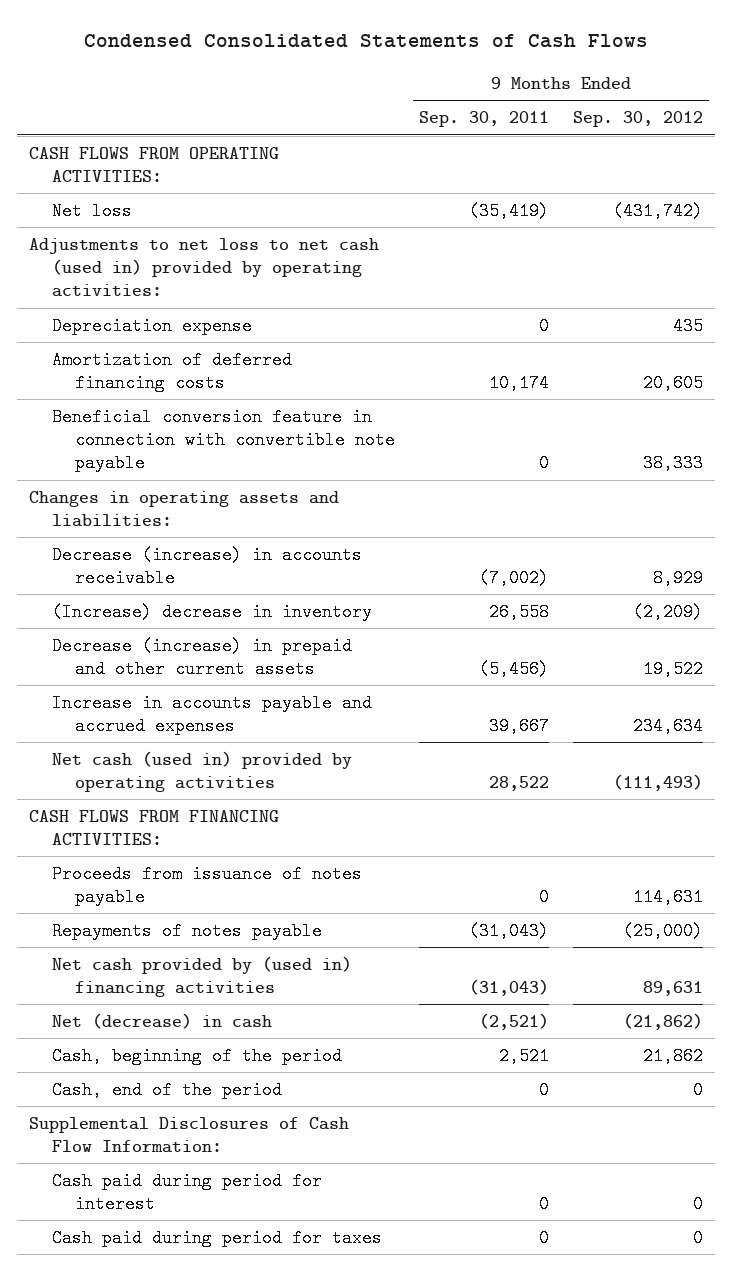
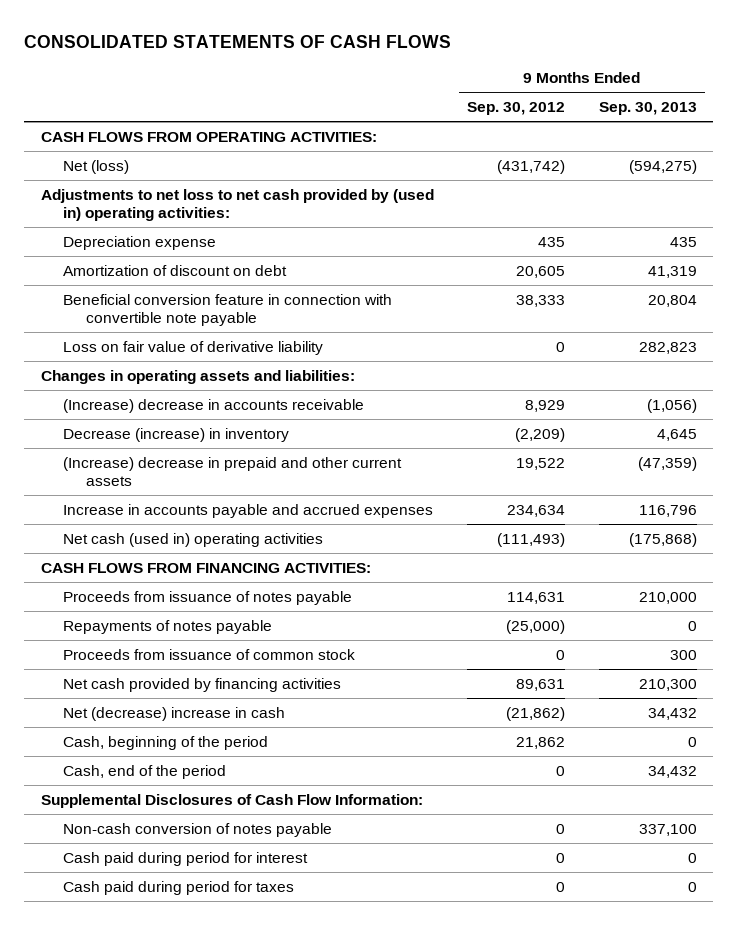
[84,33,649,48] Condensed Consolidated Statements of Cash Flows -> [23,34,451,48] CONSOLIDATED STATEMENTS OF CASH FLOWS
[419,111,550,128] Sep. 30, 2011 -> none
none -> [598,102,697,116] Sep. 30, 2013
[52,201,133,220] Net loss -> [63,159,130,174] Net (loss)
[29,237,380,298] Adjustments to net loss to net cash (used in) provided by operating activities: -> [40,188,434,222] Adjustments to net loss to net cash provided by (used in) operating activities:
[52,350,293,393] Amortization of deferred financing costs -> [63,264,288,276] Amortization of discount on debt
none -> [63,340,324,355] Loss on fair value of derivative liability
[52,545,363,588] Decrease (increase) in accounts receivable -> [63,398,365,413] (Increase) decrease in accounts receivable
[52,602,373,621] (Increase) decrease in inventory -> [63,427,290,442] Decrease (increase) in inventory
[52,636,353,679] Decrease (increase) in prepaid and other current assets -> [63,456,403,487] (Increase) decrease in prepaid and other current assets
[52,750,353,793] Net cash (used in) provided by operating activities -> [63,532,324,547] Net cash (used in) operating activities
none -> [63,648,356,660] Proceeds from issuance of common stock
[52,955,353,998] Net cash provided by (used in) financing activities -> [63,677,342,692] Net cash provided by financing activities
[52,1012,273,1029] Net (decrease) in cash -> [63,706,286,721] Net (decrease) increase in cash
none -> [63,822,333,837] Non-cash conversion of notes payable

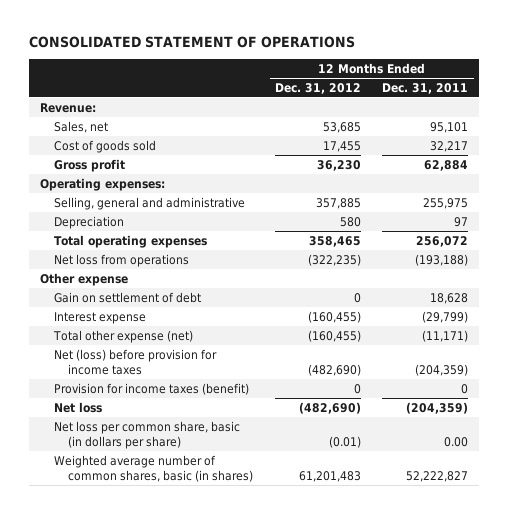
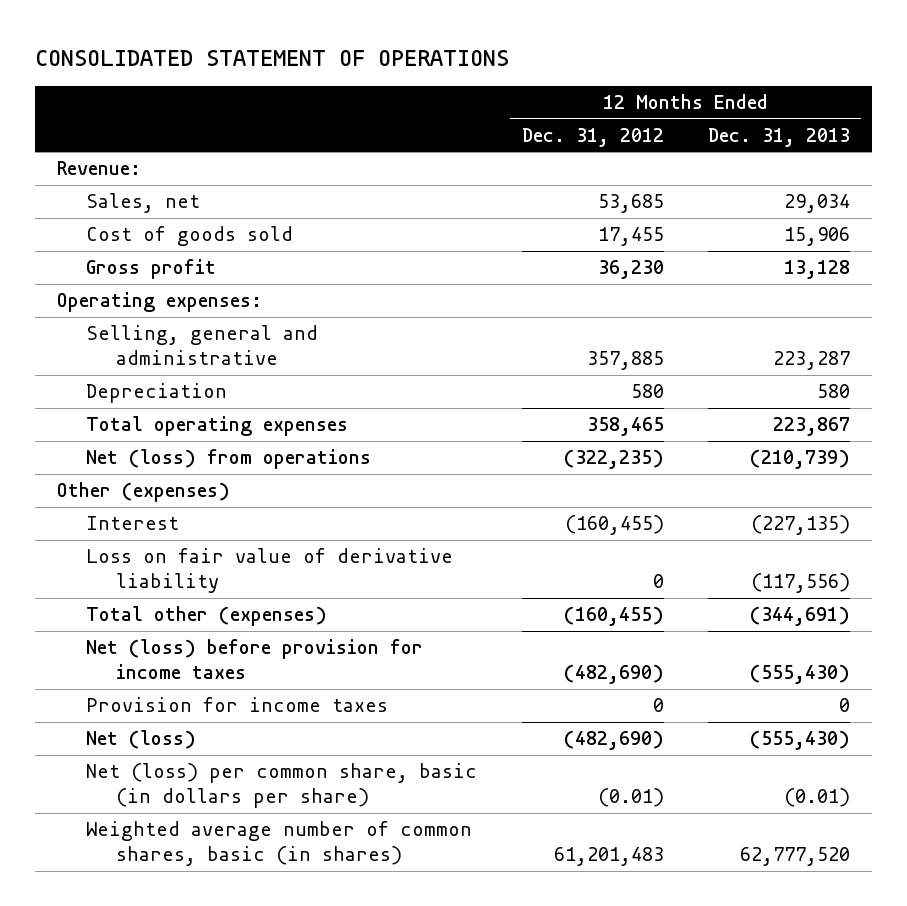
[382,82,469,94] Dec. 31, 2011 -> none
none -> [707,128,850,148] Dec. 31, 2013
[53,291,201,303] Gain on settlement of debt -> none
[53,253,189,267] Net loss from operations -> [86,449,372,470] Net (loss) from operations
[39,272,128,286] Other expense -> [57,482,231,503] Other (expenses)
[53,311,146,324] Interest expense -> [86,516,180,531] Interest
none -> [86,548,454,594] Loss on fair value of derivative liability
[52,329,193,343] Total other expense (net) -> [86,606,328,627] Total other (expenses)
[53,382,249,395] Provision for income taxes (benefit) -> [86,697,389,713] Provision for income taxes
[53,401,102,413] Net loss -> [86,730,197,750] Net (loss)
[53,420,240,449] Net loss per common share, basic (in dollars per share) -> [86,763,478,809] Net (loss) per common share, basic (in dollars per share)

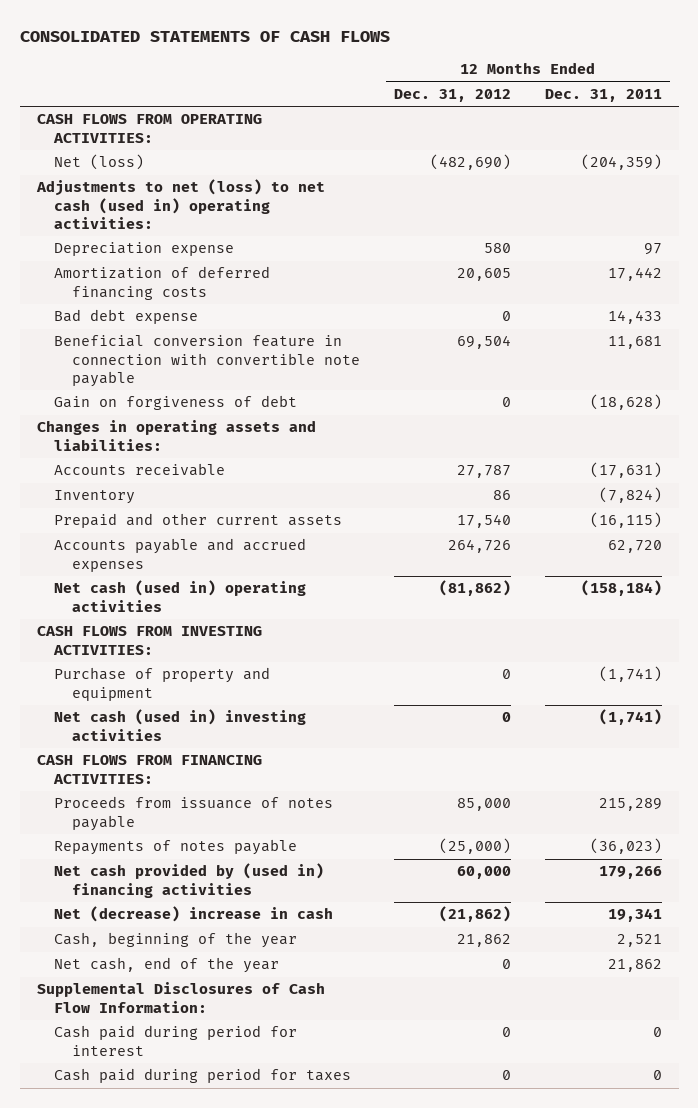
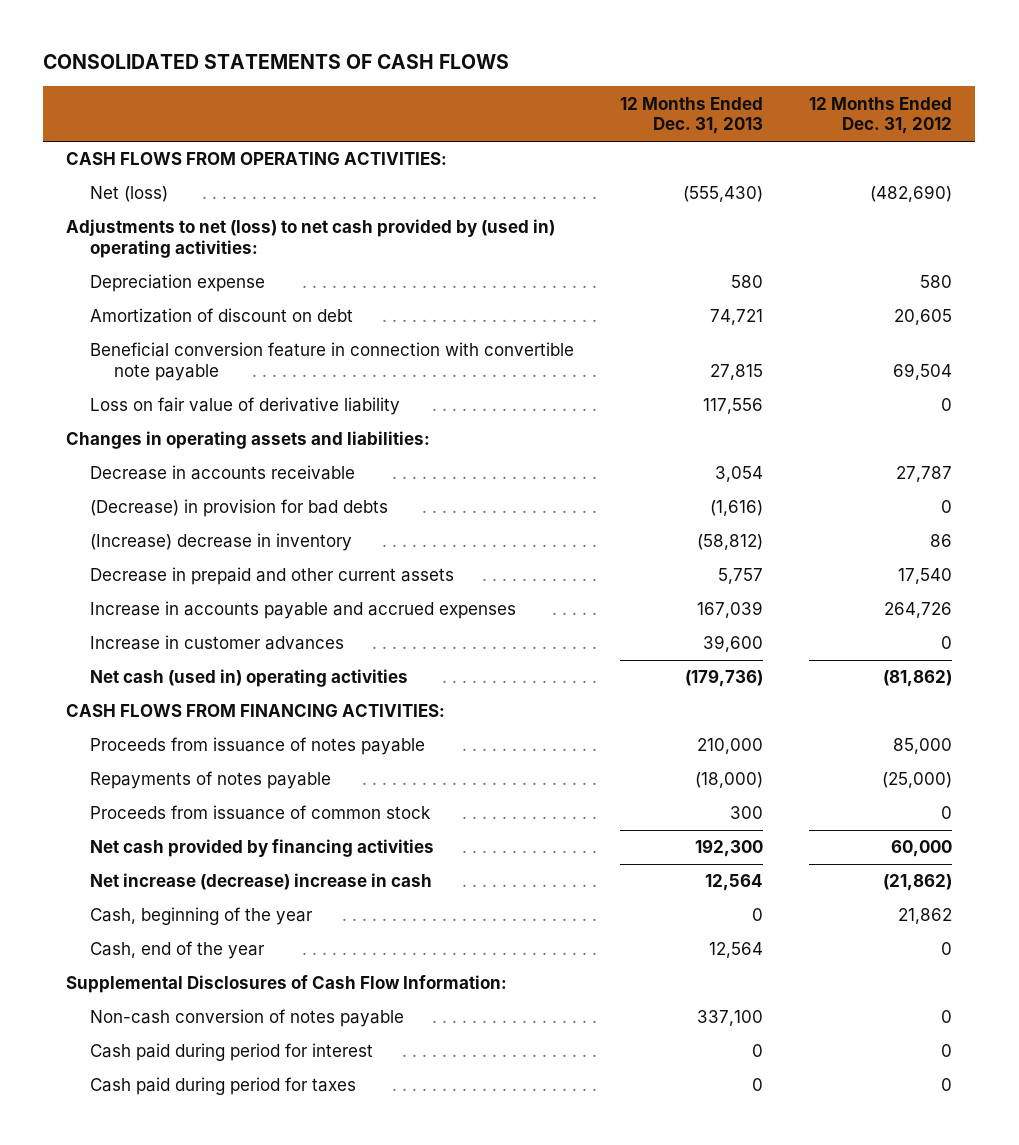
[544,88,662,102] Dec. 31, 2011 -> none
none -> [620,96,764,135] 12 Months Ended Dec. 31, 2013
[35,179,325,229] Adjustments to net (loss) to net cash (used in) operating activities: -> [66,219,556,259] Adjustments to net (loss) to net cash provided by (used in) operating activities:
[54,309,199,325] Bad debt expense -> none
[54,266,271,300] Amortization of deferred financing costs -> [90,308,354,324] Amortization of discount on debt
[54,395,298,411] Gain on forgiveness of debt -> none
none -> [90,397,401,416] Loss on fair value of derivative liability
[54,463,226,477] Accounts receivable -> [90,465,356,481] Decrease in accounts receivable
none -> [90,499,389,518] (Decrease) in provision for bad debts
[54,490,136,505] Inventory -> [90,533,353,552] (Increase) decrease in inventory
[54,513,343,529] Prepaid and other current assets -> [90,567,455,586] Decrease in prepaid and other current assets
[54,538,307,572] Accounts payable and accrued expenses -> [90,601,517,620] Increase in accounts payable and accrued expenses
none -> [90,635,345,651] Increase in customer advances
[36,626,262,655] CASH FLOWS FROM INVESTING ACTIVITIES: -> none
[54,667,271,701] Purchase of property and equipment -> none
[54,709,307,741] Net cash (used in) investing activities -> none
none -> [90,805,432,821] Proceeds from issuance of common stock
[54,863,325,898] Net cash provided by (used in) financing activities -> [90,839,435,858] Net cash provided by financing activities
[54,906,334,923] Net (decrease) increase in cash -> [90,873,433,891] Net increase (decrease) increase in cash
[54,957,280,974] Net cash, end of the year -> [90,941,266,960] Cash, end of the year
none -> [90,1009,405,1028] Non-cash conversion of notes payable

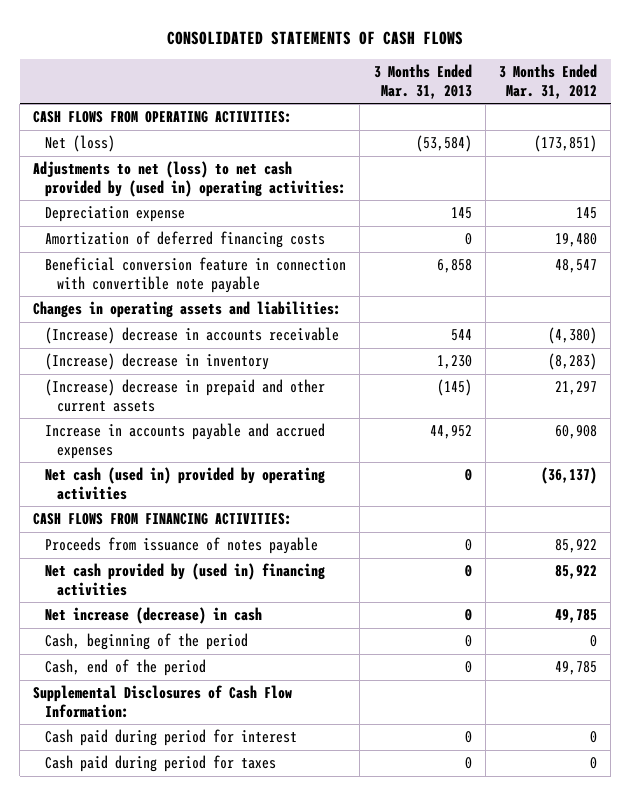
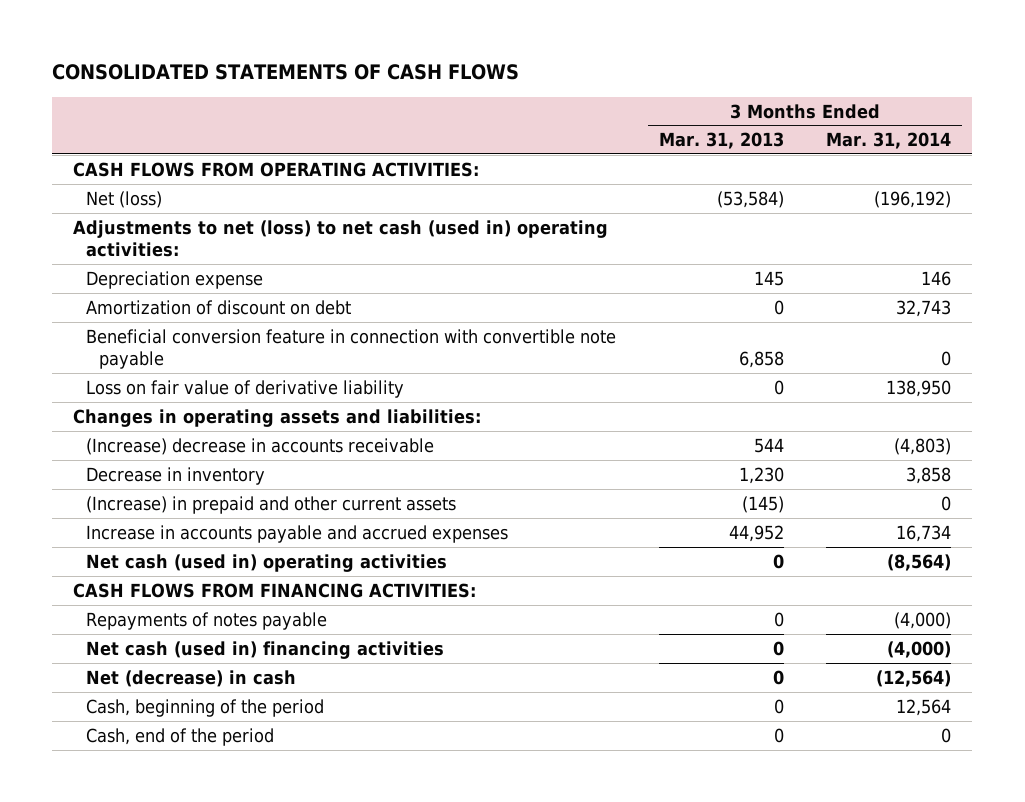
[498,64,597,99] 3 Months Ended Mar. 31, 2012 -> none
none -> [826,132,952,150] Mar. 31, 2014
[33,161,347,197] Adjustments to net (loss) to net cash provided by (used in) operating activities: -> [73,219,609,257] Adjustments to net (loss) to net cash (used in) operating activities:
[45,231,326,249] Amortization of deferred financing costs -> none
none -> [86,299,352,315] Amortization of discount on debt
none -> [86,379,405,398] Loss on fair value of derivative liability
[45,353,270,371] (Increase) decrease in inventory -> [86,466,266,485] Decrease in inventory
[45,379,326,412] (Increase) decrease in prepaid and other current assets -> [86,495,457,514] (Increase) in prepaid and other current assets
[45,467,326,500] Net cash (used in) provided by operating activities -> [86,553,448,572] Net cash (used in) operating activities
[45,537,319,555] Proceeds from issuance of notes payable -> none
none -> [86,611,328,630] Repayments of notes payable
[45,563,326,596] Net cash provided by (used in) financing activities -> [86,640,445,659] Net cash (used in) financing activities
[45,607,263,625] Net increase (decrease) in cash -> [86,669,297,687] Net (decrease) in cash
[33,685,293,718] Supplemental Disclosures of Cash Flow Information: -> none
[45,729,298,747] Cash paid during period for interest -> none
[45,755,277,773] Cash paid during period for taxes -> none

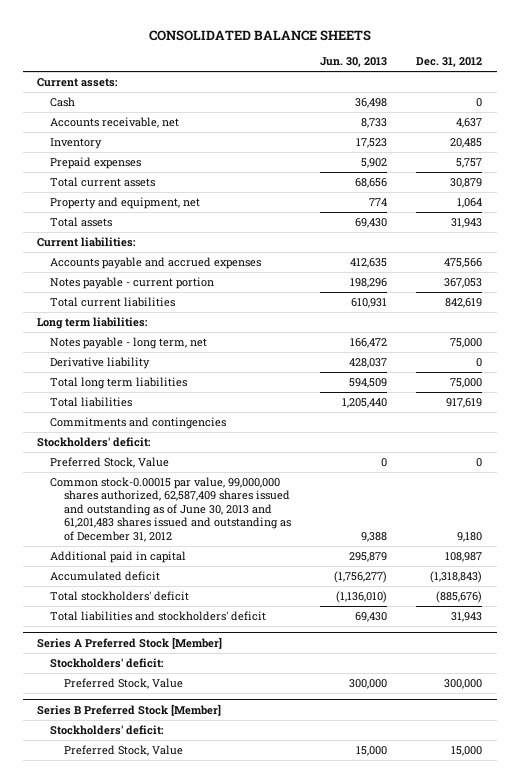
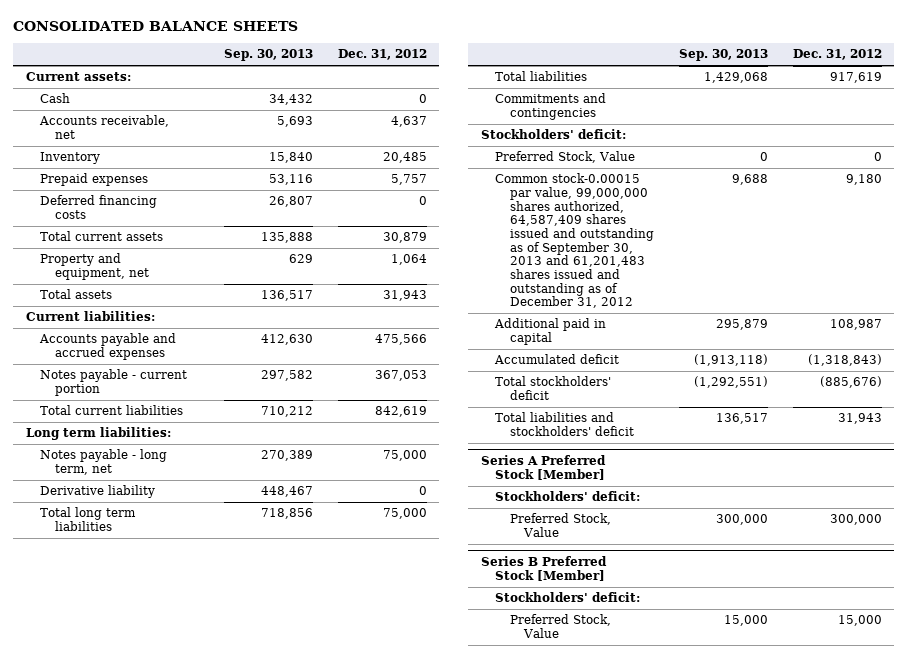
[319,57,387,68] Jun. 30, 2013 -> none
none -> [223,49,313,62] Sep. 30, 2013
none -> [40,195,158,219] Deferred financing costs
[50,476,291,542] Common stock-0.00015 par value, 99,000,000 shares authorized, 62,587,409 shares issued and outstanding as of June 30, 2013 and 61,201,483 shares issued and outstanding as of December 31, 2012 -> [495,173,654,309] Common stock-0.00015 par value, 99,000,000 shares authorized, 64,587,409 shares issued and outstanding as of September 30, 2013 and 61,201,483 shares issued and outstanding as of December 31, 2012

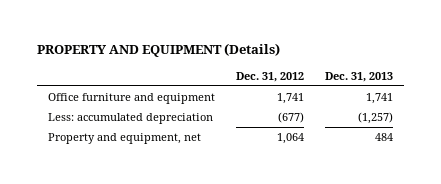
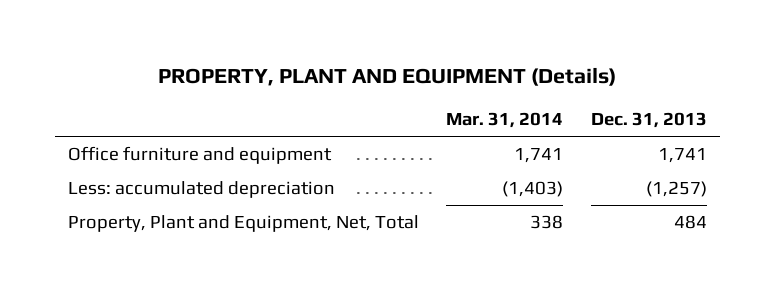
[37,43,281,58] PROPERTY AND EQUIPMENT (Details) -> [158,67,617,87] PROPERTY, PLANT AND EQUIPMENT (Details)
[236,71,305,82] Dec. 31, 2012 -> none
none -> [446,112,564,129] Mar. 31, 2014
[47,133,201,145] Property and equipment, net -> [68,215,420,233] Property, Plant and Equipment, Net, Total

